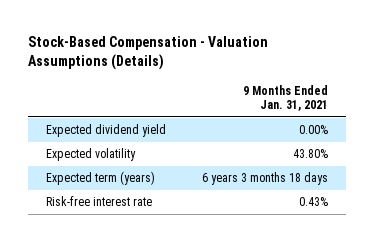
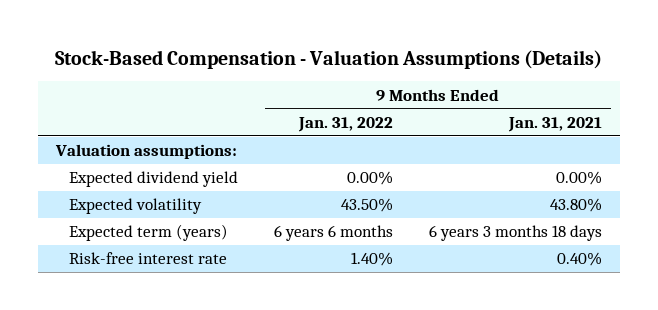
none -> [297,116,393,132] Jan. 31, 2022
none -> [55,144,238,160] Valuation assumptions:
[298,197,328,207] 0.43% -> [556,252,602,267] 0.40%

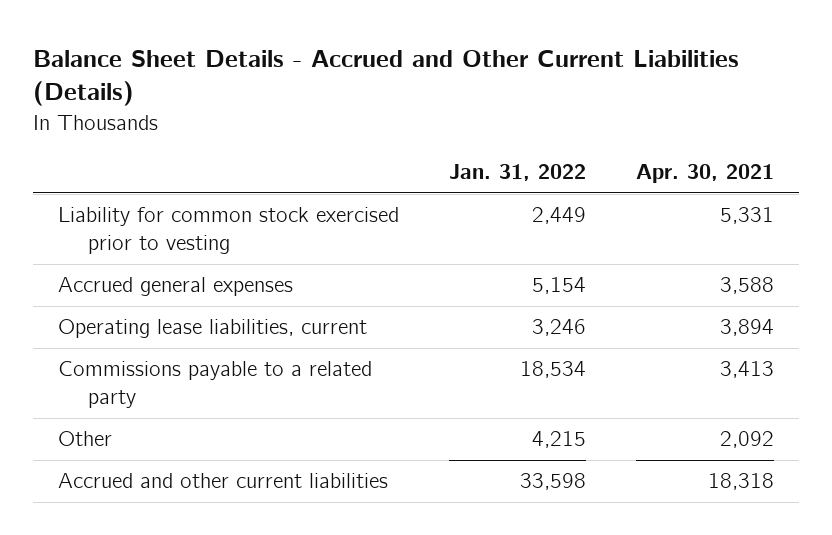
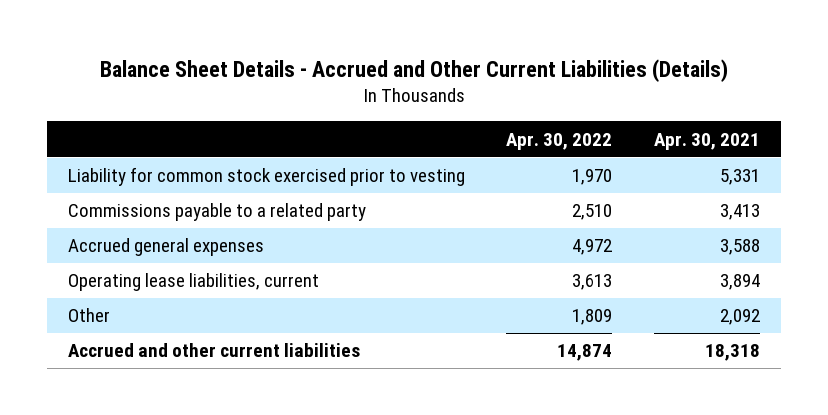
[448,164,586,182] Jan. 31, 2022 -> none
none -> [506,132,613,150] Apr. 30, 2022
[57,361,372,409] Commissions payable to a related party -> [67,203,366,222] Commissions payable to a related party

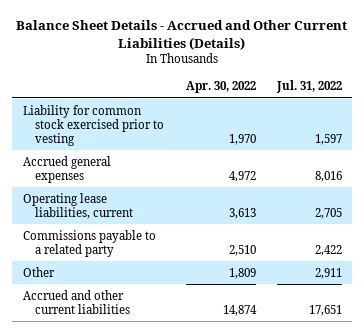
[654,132,761,150] Apr. 30, 2021 -> none
none -> [275,80,342,94] Jul. 31, 2022
[67,203,366,222] Commissions payable to a related party -> [22,229,156,257] Commissions payable to a related party

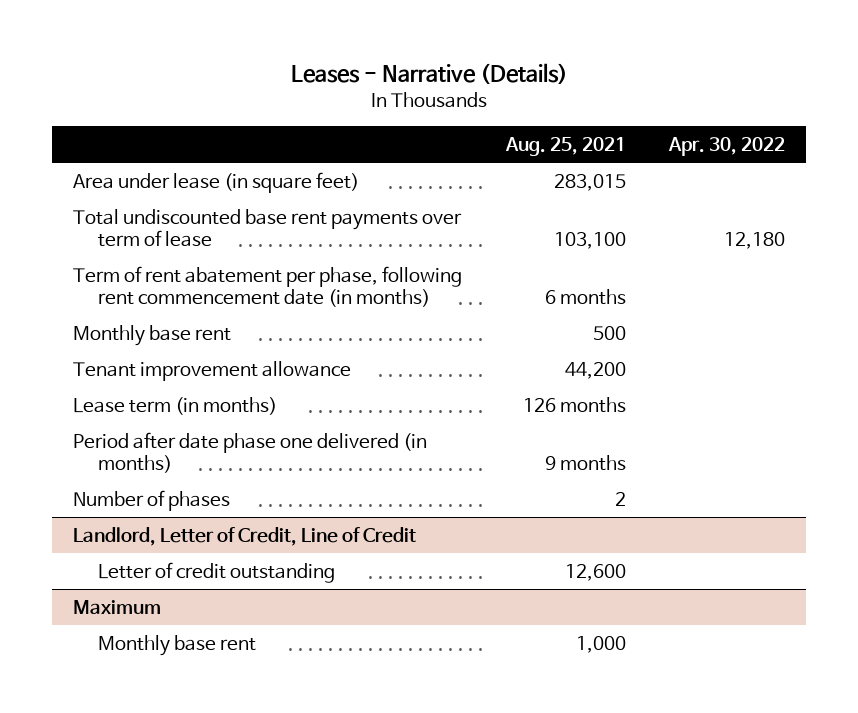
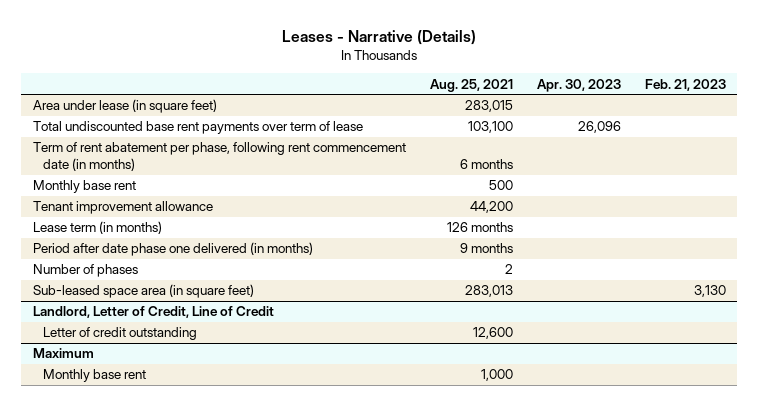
[667,136,785,156] Apr. 30, 2022 -> none
none -> [536,78,621,92] Apr. 30, 2023
none -> [644,78,726,91] Feb. 21, 2023
none -> [33,284,255,299] Sub-leased space area (in square feet)

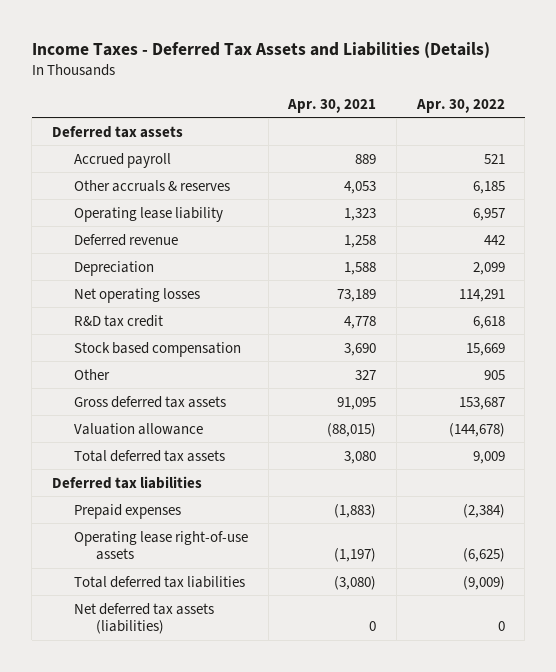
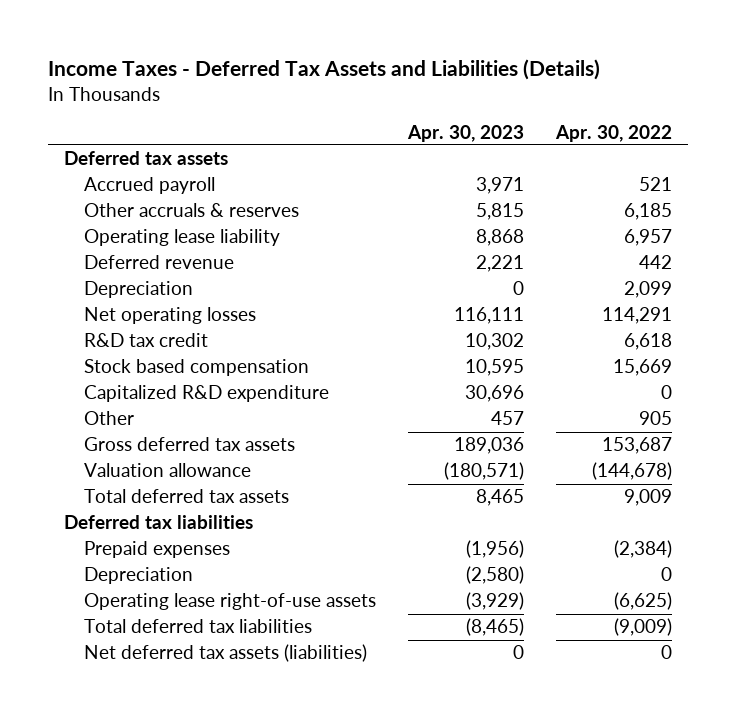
[287,98,377,113] Apr. 30, 2021 -> none
none -> [407,124,525,142] Apr. 30, 2023
none -> [84,385,330,403] Capitalized R&D expenditure
none -> [84,567,194,585] Depreciation

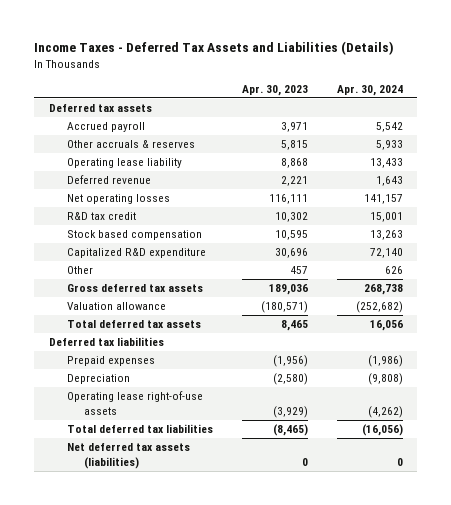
[555,124,673,142] Apr. 30, 2022 -> none
none -> [336,84,403,96] Apr. 30, 2024
[84,281,194,299] Depreciation -> none

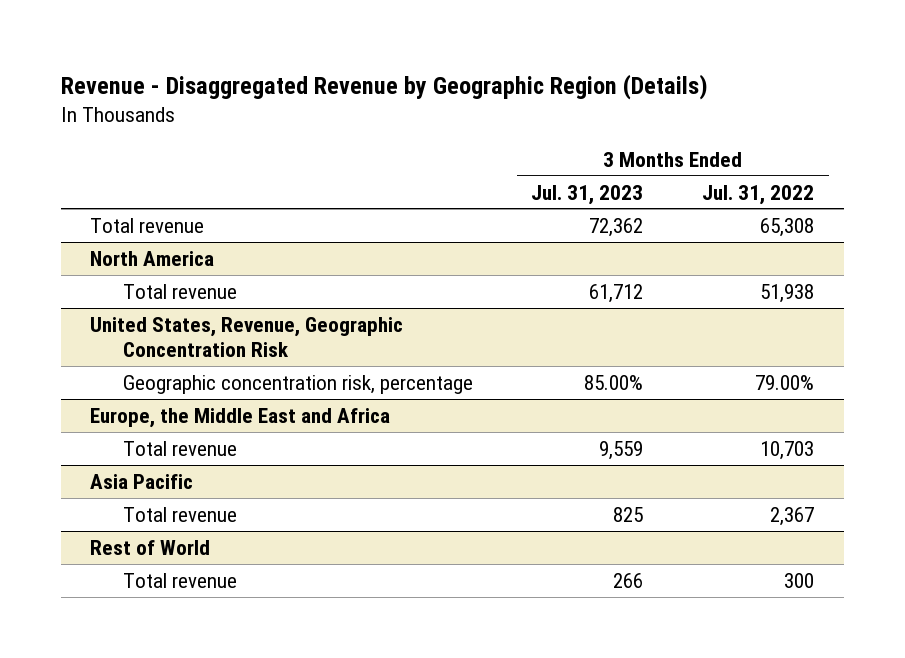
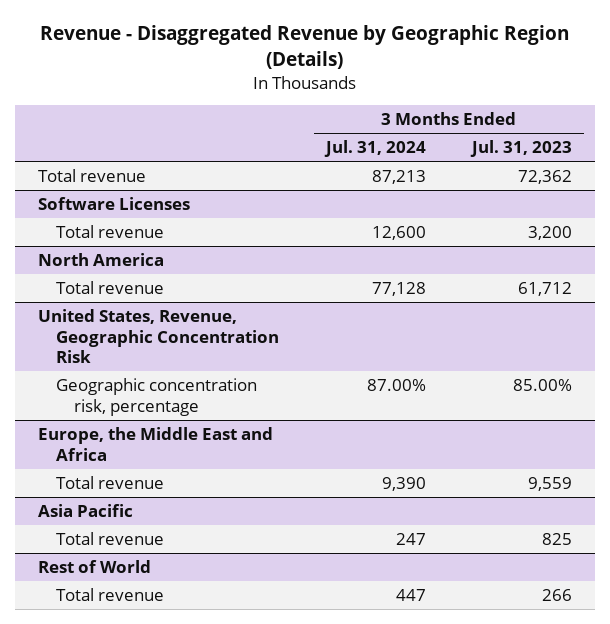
[702,184,815,205] Jul. 31, 2022 -> none
none -> [323,140,426,158] Jul. 31, 2024
none -> [37,196,190,210] Software Licenses
none -> [56,224,165,238] Total revenue

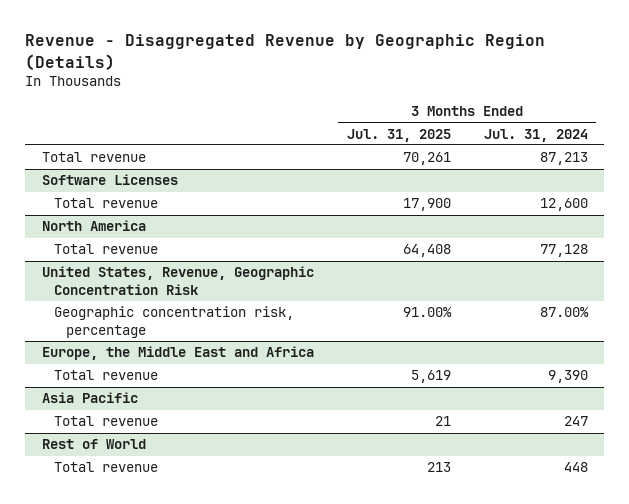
[469,140,572,158] Jul. 31, 2023 -> none
none -> [346,128,451,142] Jul. 31, 2025
[395,588,426,601] 447 -> [563,462,588,473] 448

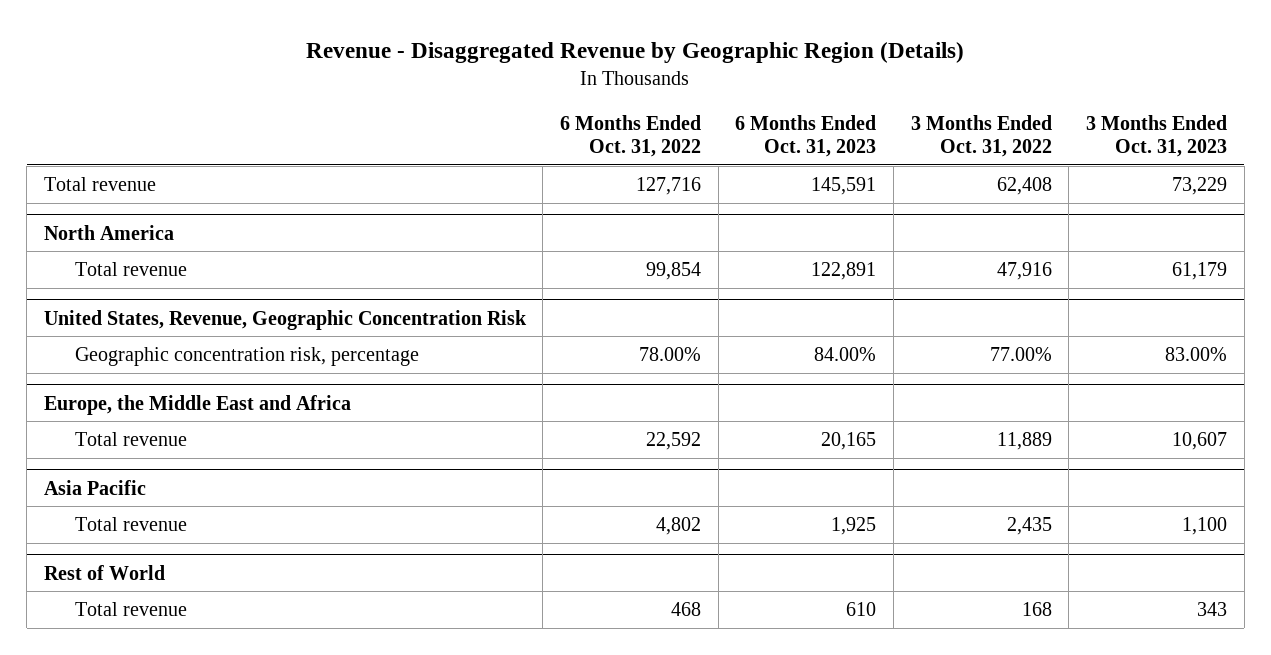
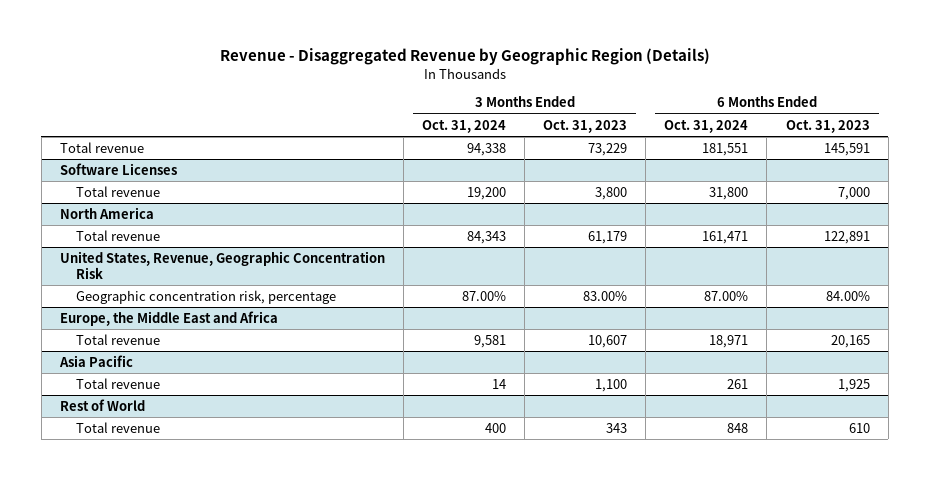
[560,114,702,157] 6 Months Ended Oct. 31, 2022 -> none
[910,114,1052,157] 3 Months Ended Oct. 31, 2022 -> none
none -> [422,119,507,133] Oct. 31, 2024
none -> [664,119,749,133] Oct. 31, 2024
none -> [59,162,177,175] Software Licenses
none -> [75,185,160,197] Total revenue

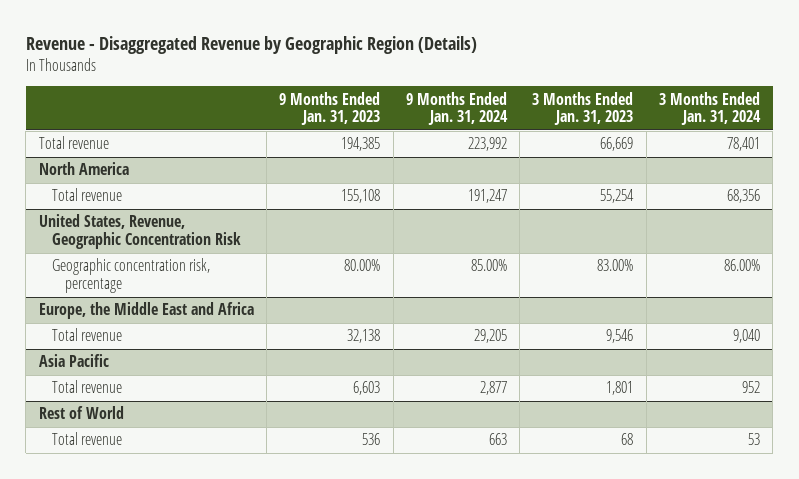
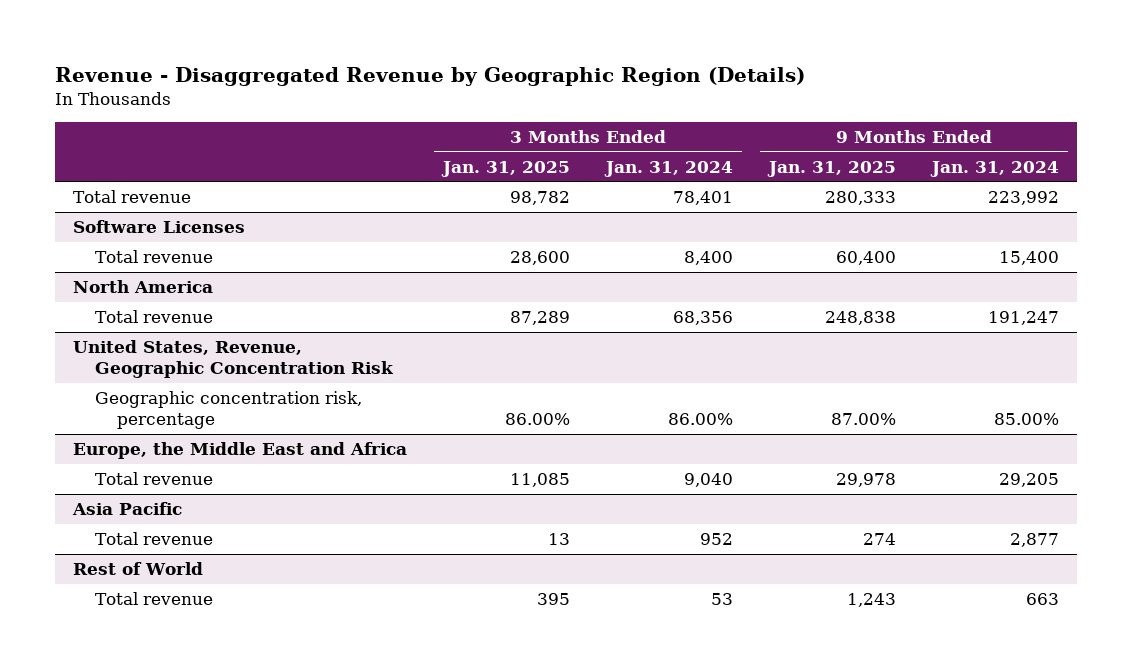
[279,91,381,126] 9 Months Ended Jan. 31, 2023 -> none
[532,91,634,126] 3 Months Ended Jan. 31, 2023 -> none
none -> [441,160,571,177] Jan. 31, 2025
none -> [767,160,897,177] Jan. 31, 2025
none -> [73,220,246,234] Software Licenses
none -> [95,250,214,264] Total revenue

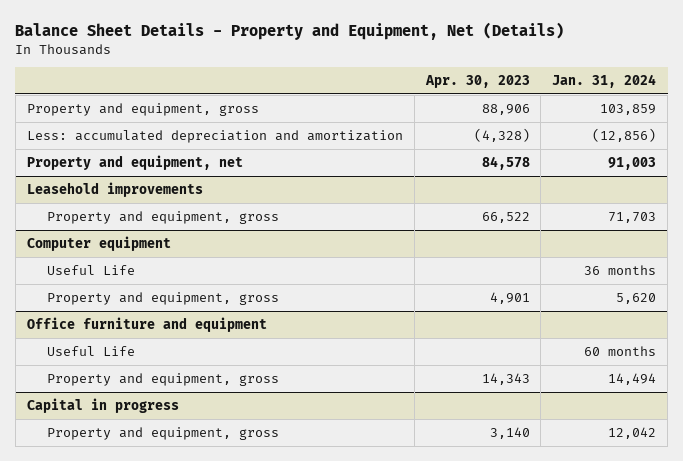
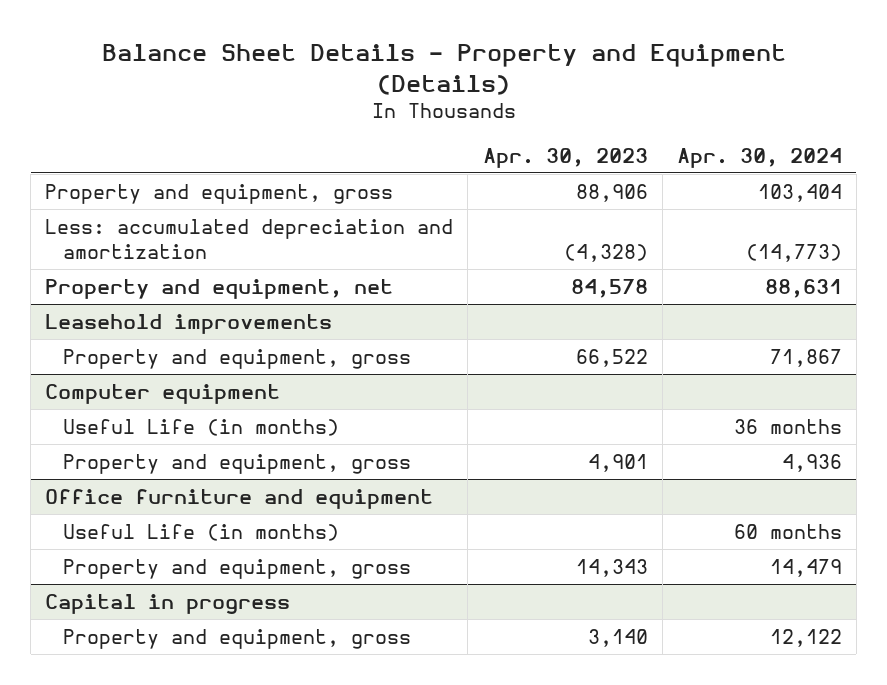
[15,21,565,40] Balance Sheet Details - Property and Equipment, Net (Details) -> [101,44,786,95] Balance Sheet Details - Property and Equipment (Details)
[552,73,657,88] Jan. 31, 2024 -> none
none -> [676,147,842,168] Apr. 30, 2024
[46,265,135,276] Useful Life -> [62,418,339,436] Useful Life (in months)
[46,346,135,357] Useful Life -> [62,523,339,541] Useful Life (in months)

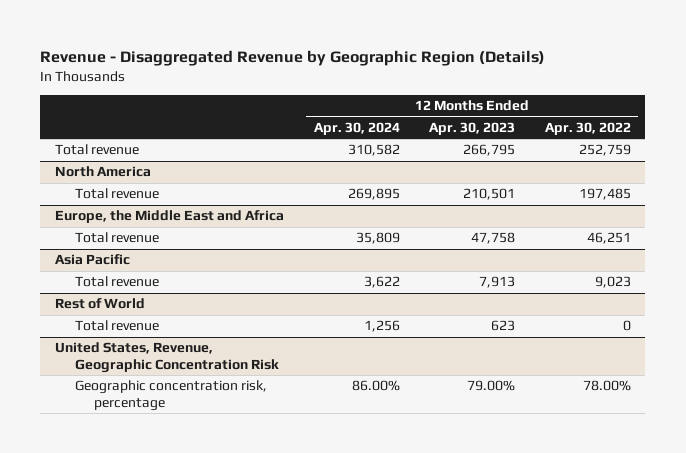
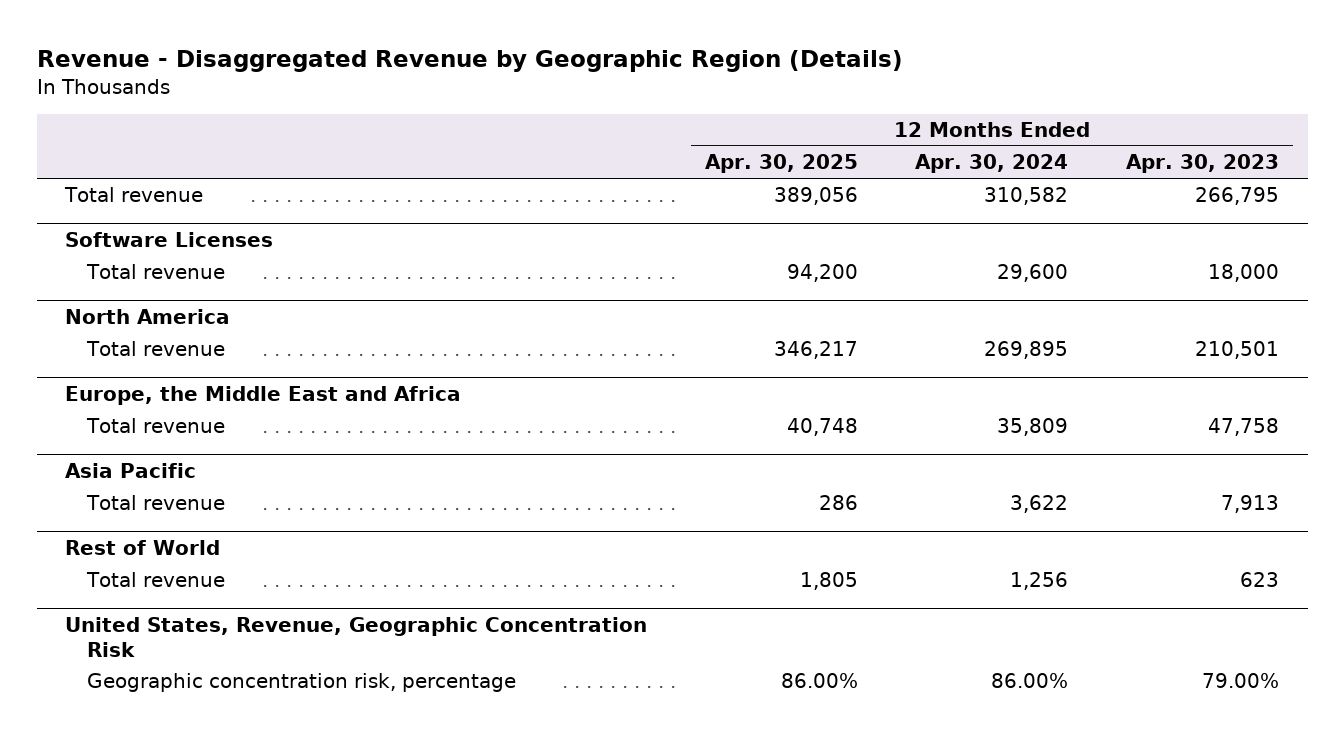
[544,121,631,135] Apr. 30, 2022 -> none
none -> [704,154,858,174] Apr. 30, 2025
none -> [65,231,274,247] Software Licenses
none -> [86,264,226,280] Total revenue

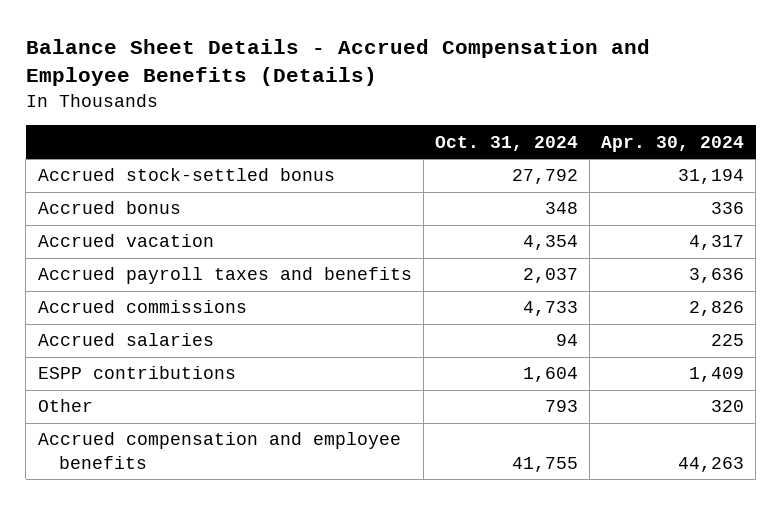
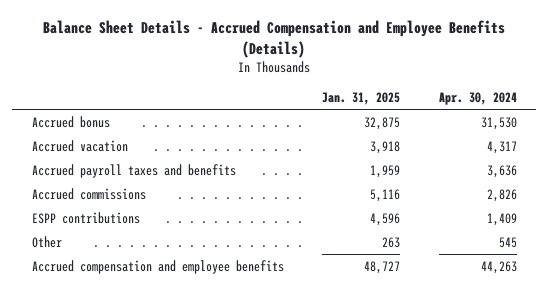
[434,135,578,151] Oct. 31, 2024 -> none
none -> [322,91,401,105] Jan. 31, 2025
[37,168,335,182] Accrued stock-settled bonus -> none
[711,202,745,215] 336 -> [480,116,517,130] 31,530
[37,333,214,347] Accrued salaries -> none
[711,400,745,413] 320 -> [498,236,517,248] 545

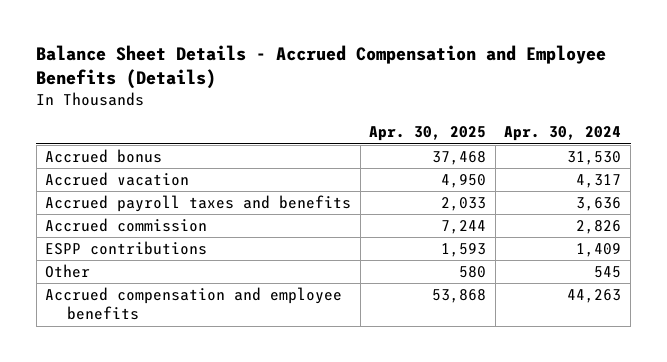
[322,91,401,105] Jan. 31, 2025 -> none
none -> [369,126,487,142] Apr. 30, 2025
[31,187,146,200] Accrued commissions -> [45,217,208,232] Accrued commission

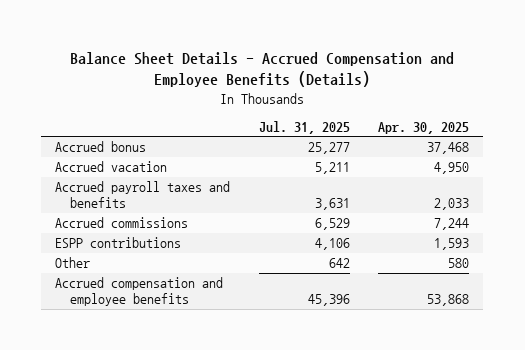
[504,126,622,142] Apr. 30, 2024 -> none
none -> [258,120,350,134] Jul. 31, 2025
[45,217,208,232] Accrued commission -> [55,217,189,229] Accrued commissions

